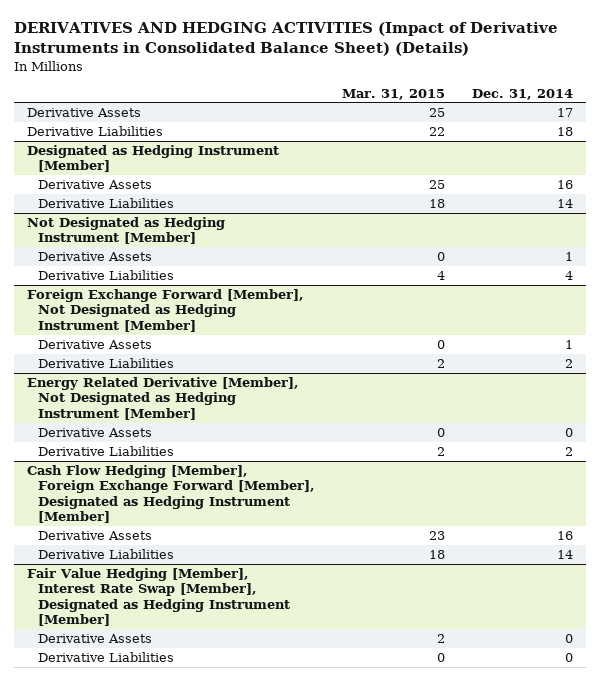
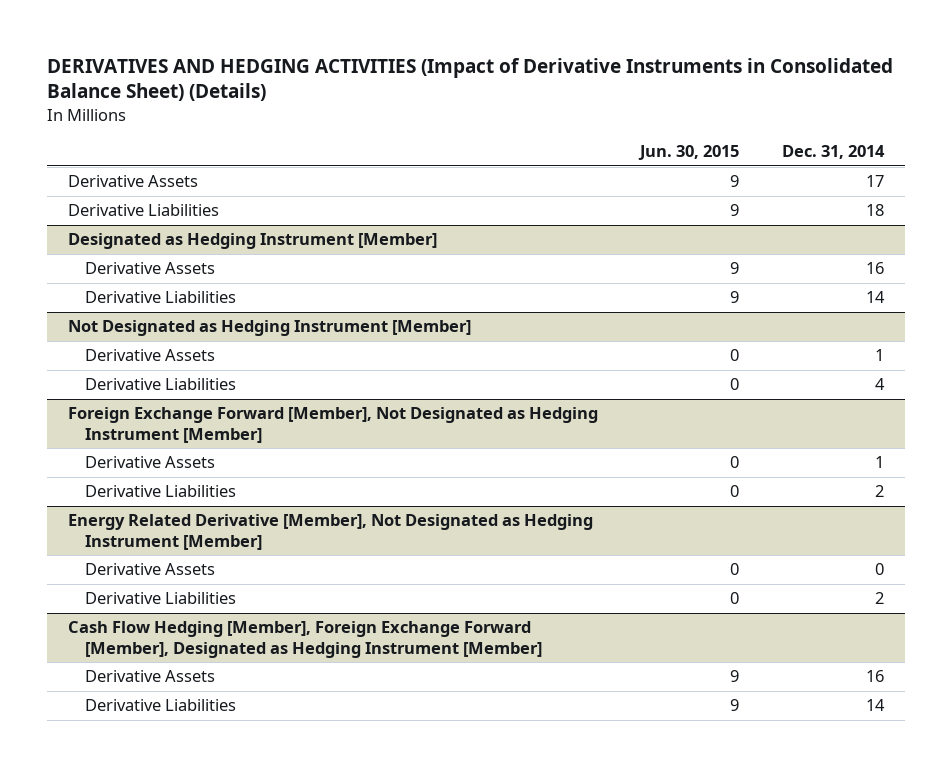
[341,88,445,100] Mar. 31, 2015 -> none
none -> [638,145,740,161] Jun. 30, 2015
[26,568,291,627] Fair Value Hedging [Member], Interest Rate Swap [Member], Designated as Hedging Instrument [Member] -> none
[38,634,153,644] Derivative Assets -> none
[38,652,175,663] Derivative Liabilities -> none

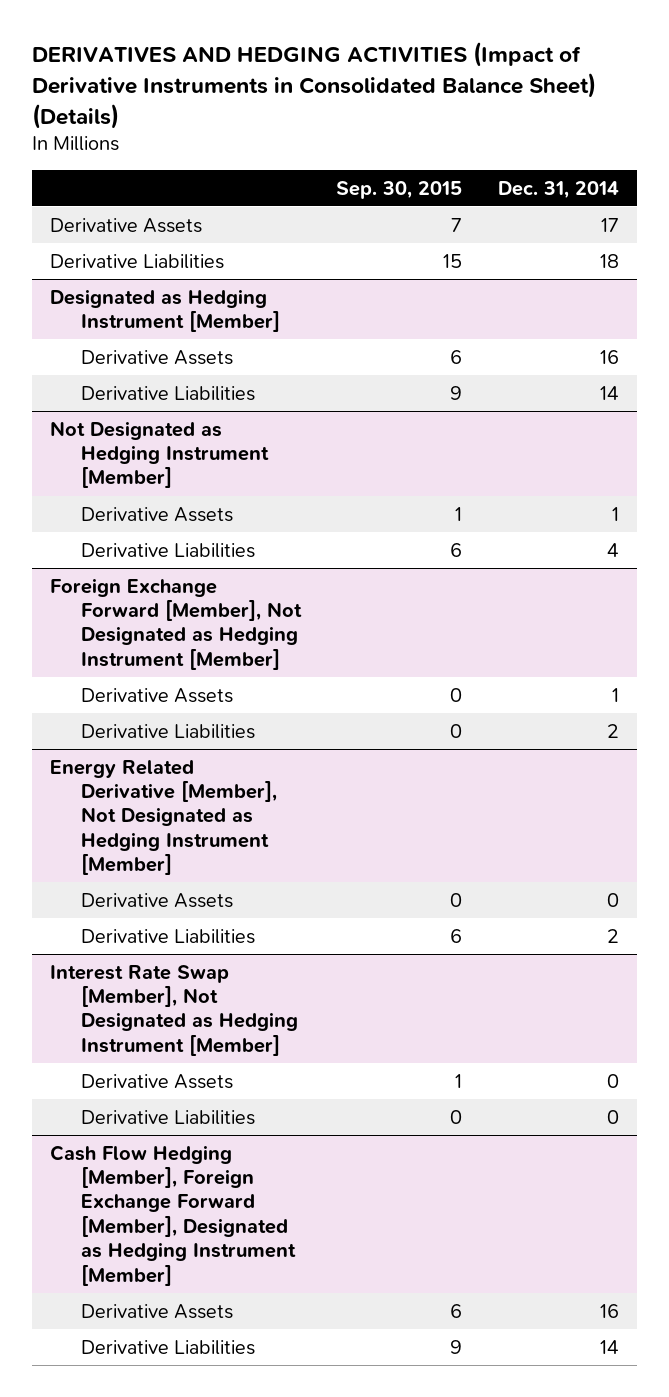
[638,145,740,161] Jun. 30, 2015 -> none
none -> [336,180,463,199] Sep. 30, 2015
none -> [49,964,298,1056] Interest Rate Swap [Member], Not Designated as Hedging Instrument [Member]
none -> [80,1073,233,1089] Derivative Assets
none -> [80,1109,255,1125] Derivative Liabilities

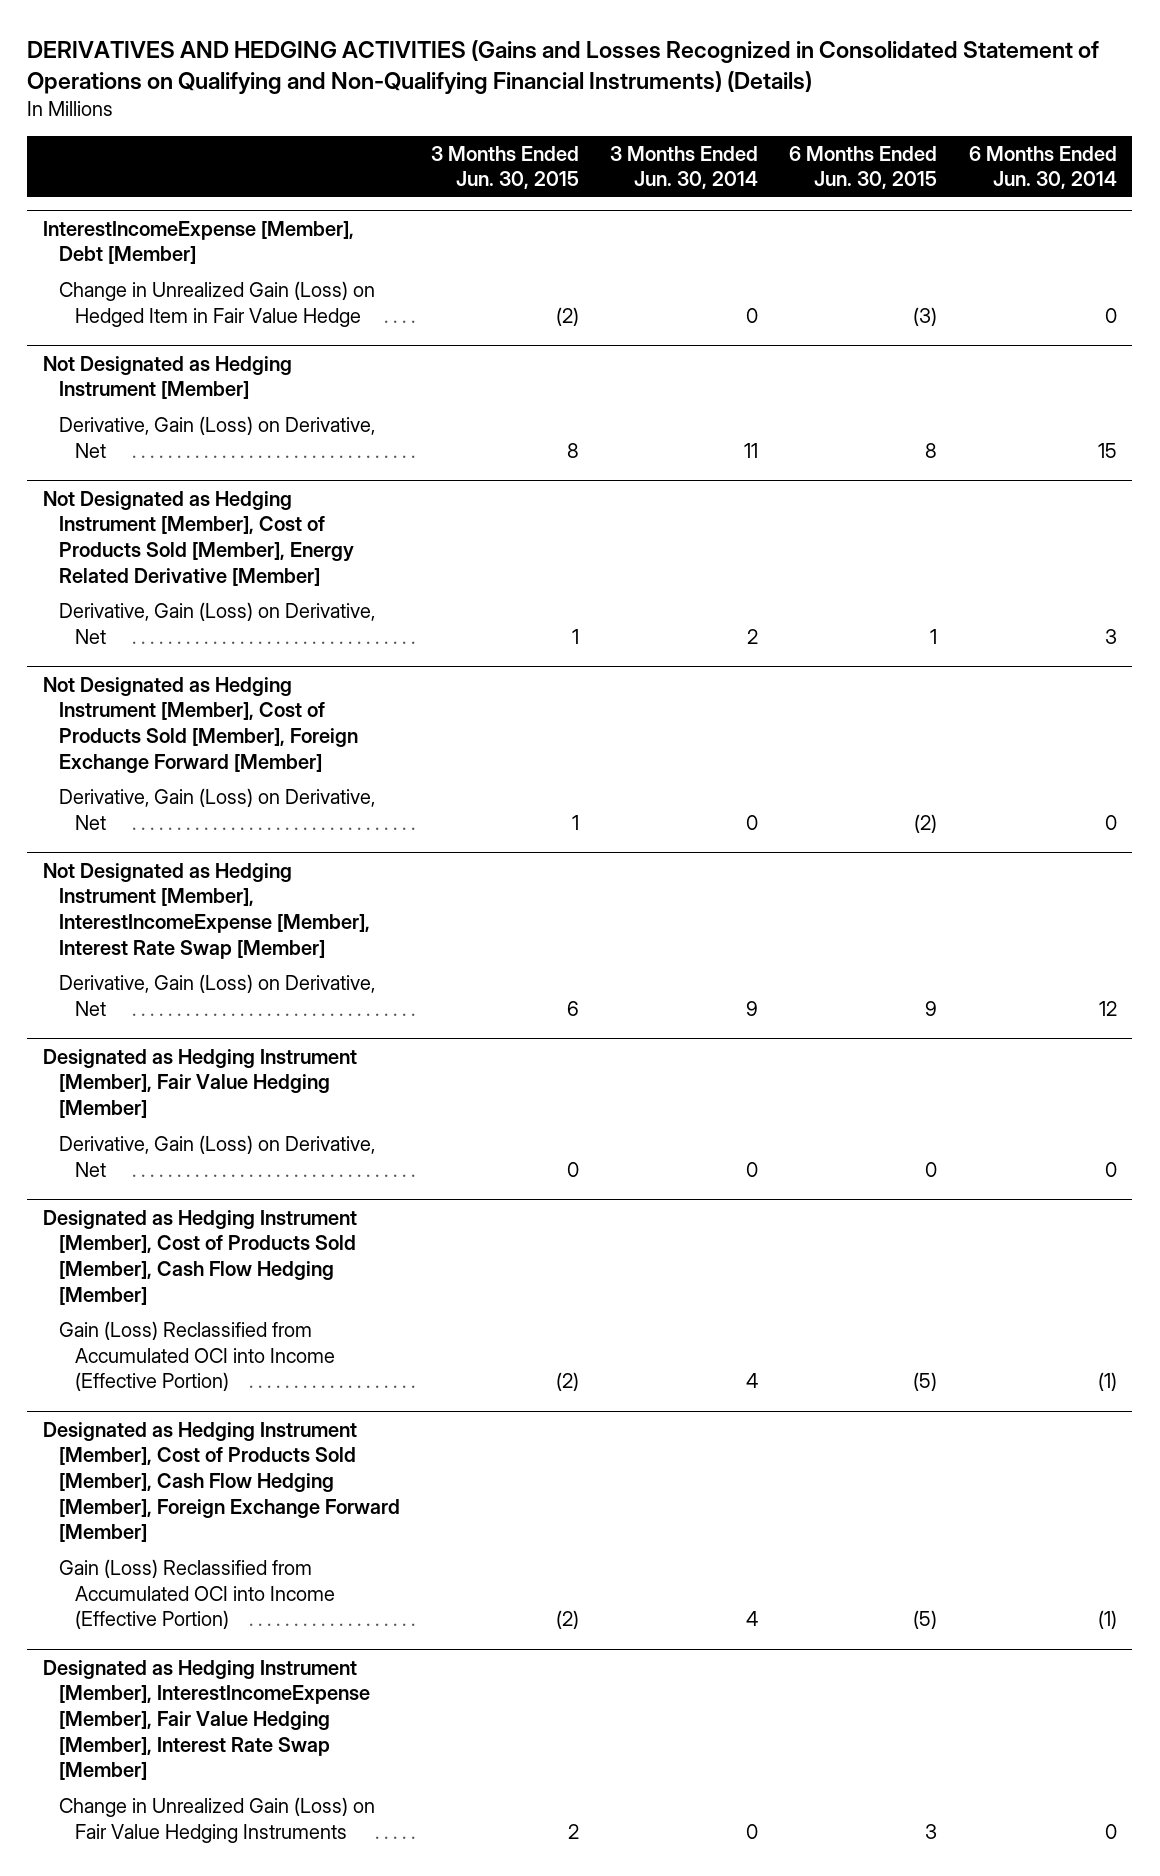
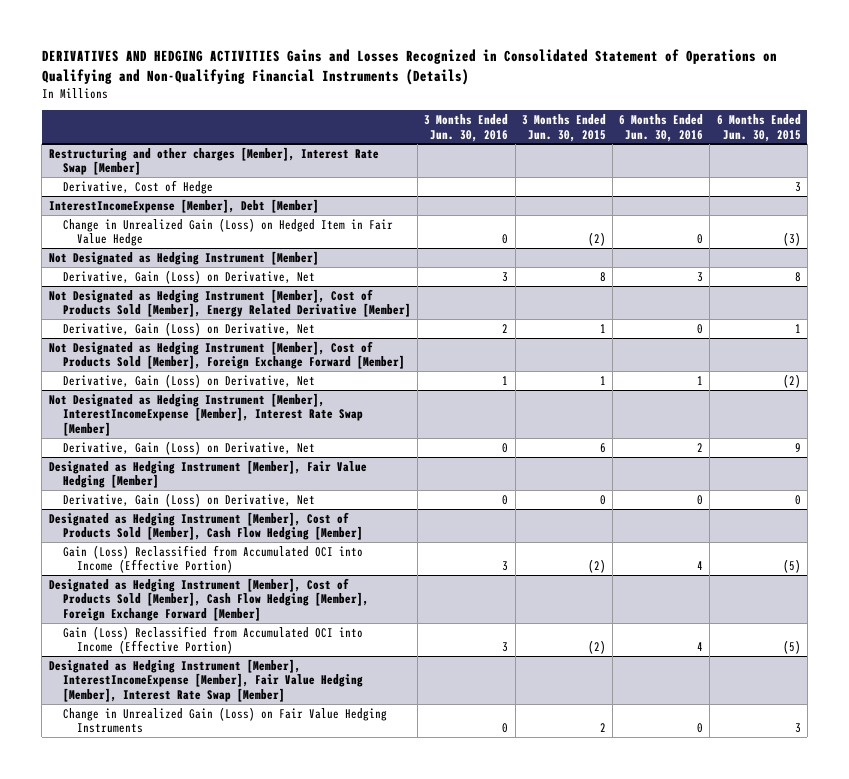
[27,40,1100,95] DERIVATIVES AND HEDGING ACTIVITIES (Gains and Losses Recognized in Consolidated Statement of Operations on Qualifying and Non-Qualifying Financial Instruments) (Details) -> [41,49,777,85] DERIVATIVES AND HEDGING ACTIVITIES Gains and Losses Recognized in Consolidated Statement of Operations on Qualifying and Non-Qualifying Financial Instruments (Details)
[610,145,759,190] 3 Months Ended Jun. 30, 2014 -> none
[968,145,1117,190] 6 Months Ended Jun. 30, 2014 -> none
none -> [424,113,509,142] 3 Months Ended Jun. 30, 2016
none -> [619,113,704,142] 6 Months Ended Jun. 30, 2016
none -> [48,146,379,176] Restructuring and other charges [Member], Interest Rate Swap [Member]
none -> [62,179,213,194] Derivative, Cost of Hedge

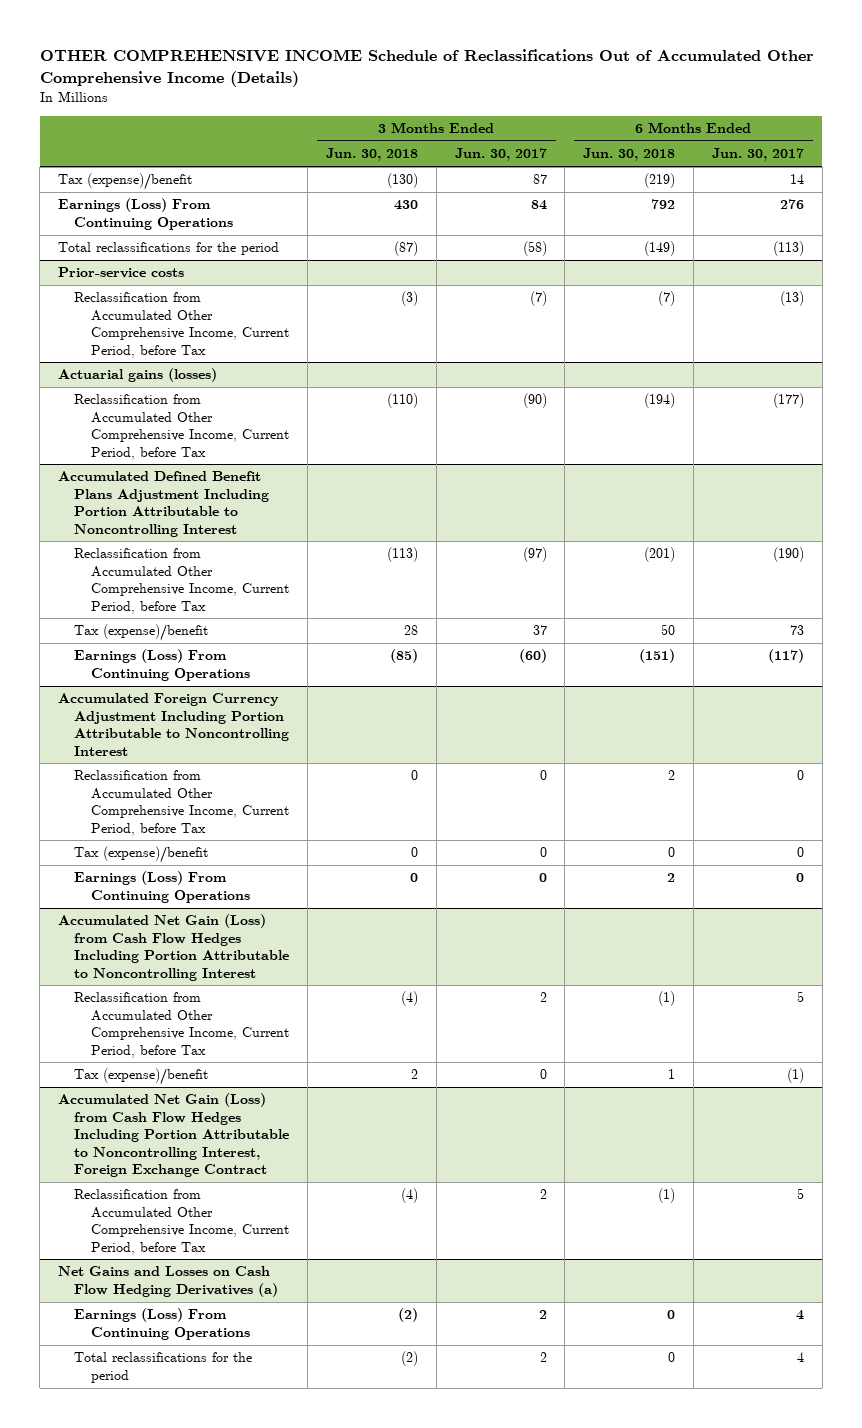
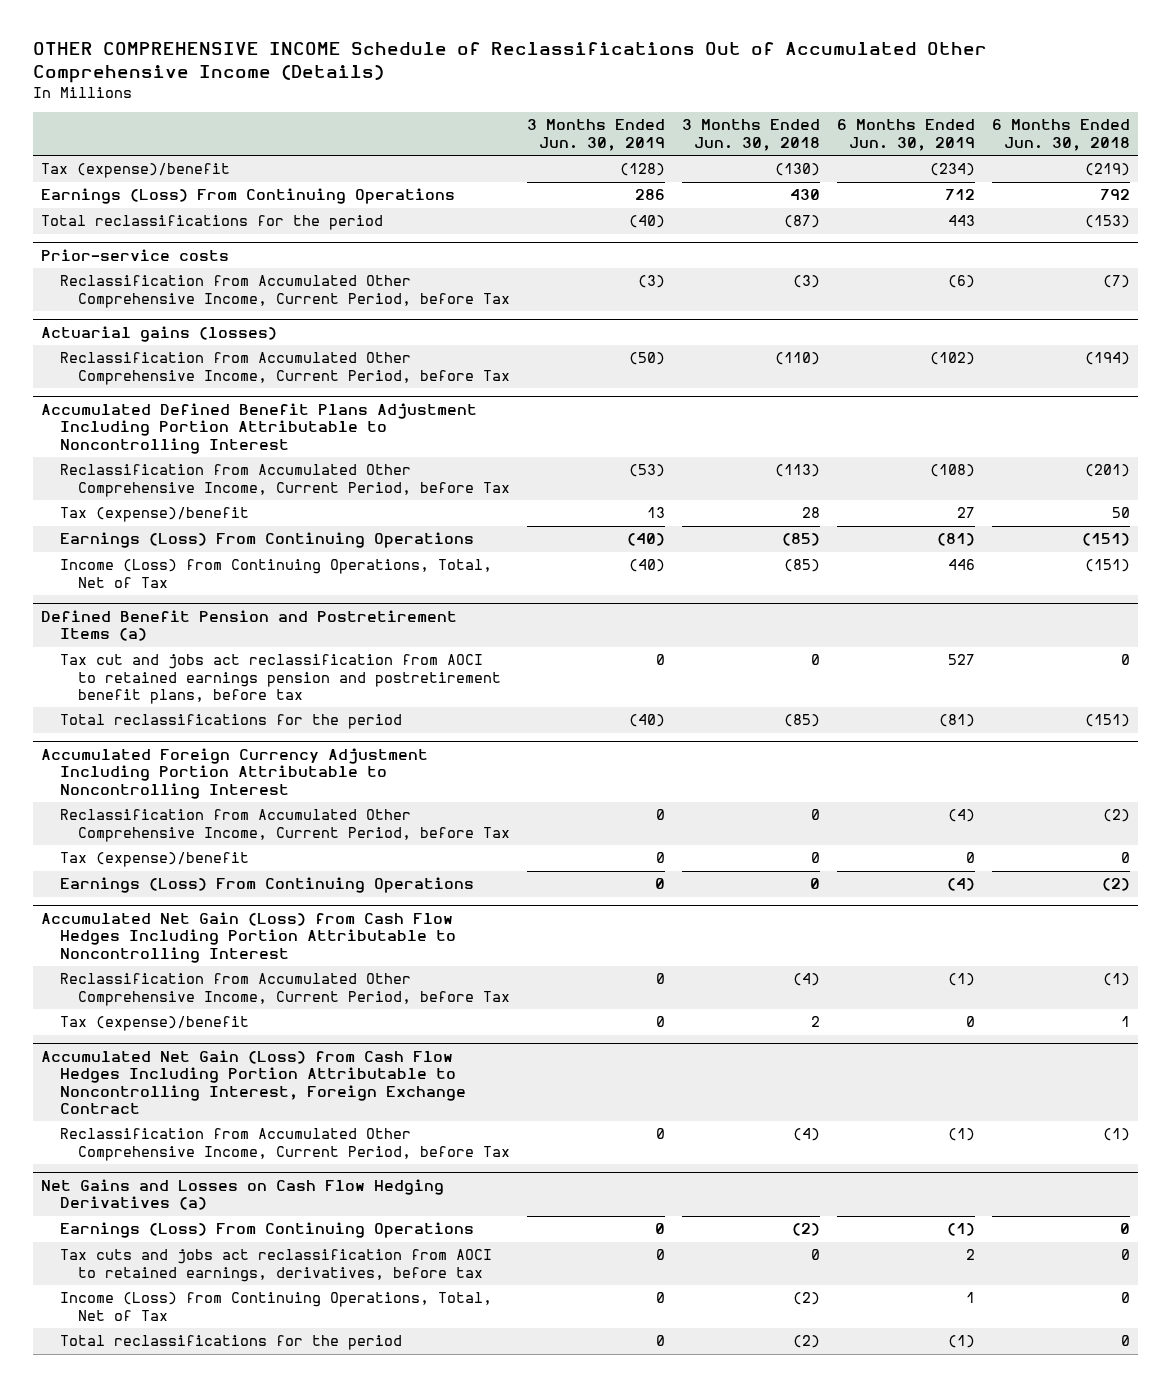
[454,148,547,162] Jun. 30, 2017 -> none
[711,148,804,162] Jun. 30, 2017 -> none
none -> [527,119,666,151] 3 Months Ended Jun. 30, 2019
none -> [836,119,975,151] 6 Months Ended Jun. 30, 2019
[644,241,676,257] (149) -> [1084,215,1130,229] (153)
none -> [59,559,492,588] Income (Loss) from Continuing Operations, Total, Net of Tax
none -> [41,610,458,642] Defined Benefit Pension and Postretirement Items (a)
none -> [59,654,502,705] Tax cut and jobs act reclassification from AOCI to retained earnings pension and postretirement benefit plans, before tax
none -> [59,714,402,730] Total reclassifications for the period
[668,770,676,781] 2 -> [1102,809,1130,823] (2)
[667,873,676,883] 2 -> [1101,878,1130,892] (2)
none -> [59,1249,492,1282] Tax cuts and jobs act reclassification from AOCI to retained earnings, derivatives, before tax
none -> [59,1292,492,1321] Income (Loss) from Continuing Operations, Total, Net of Tax

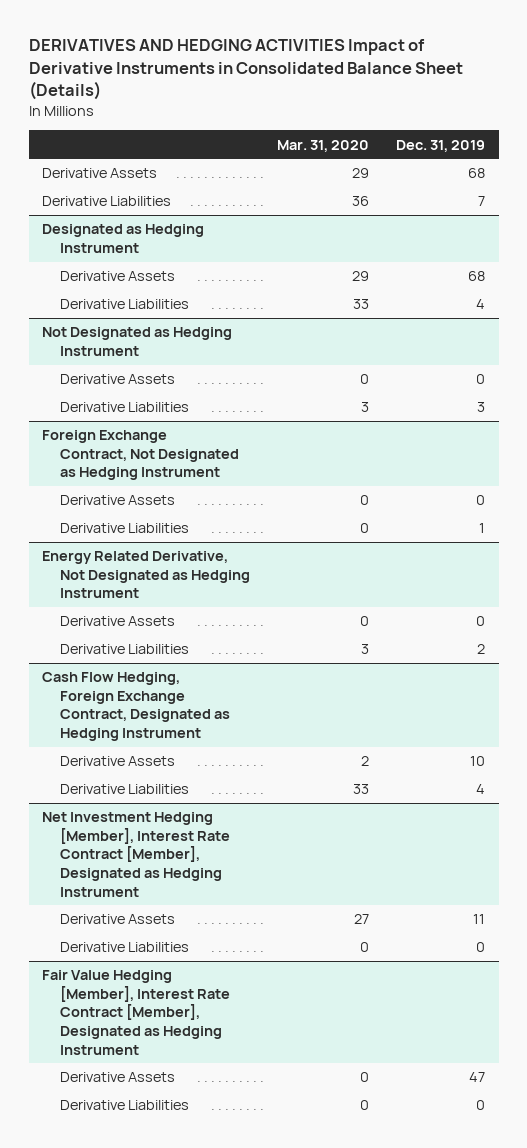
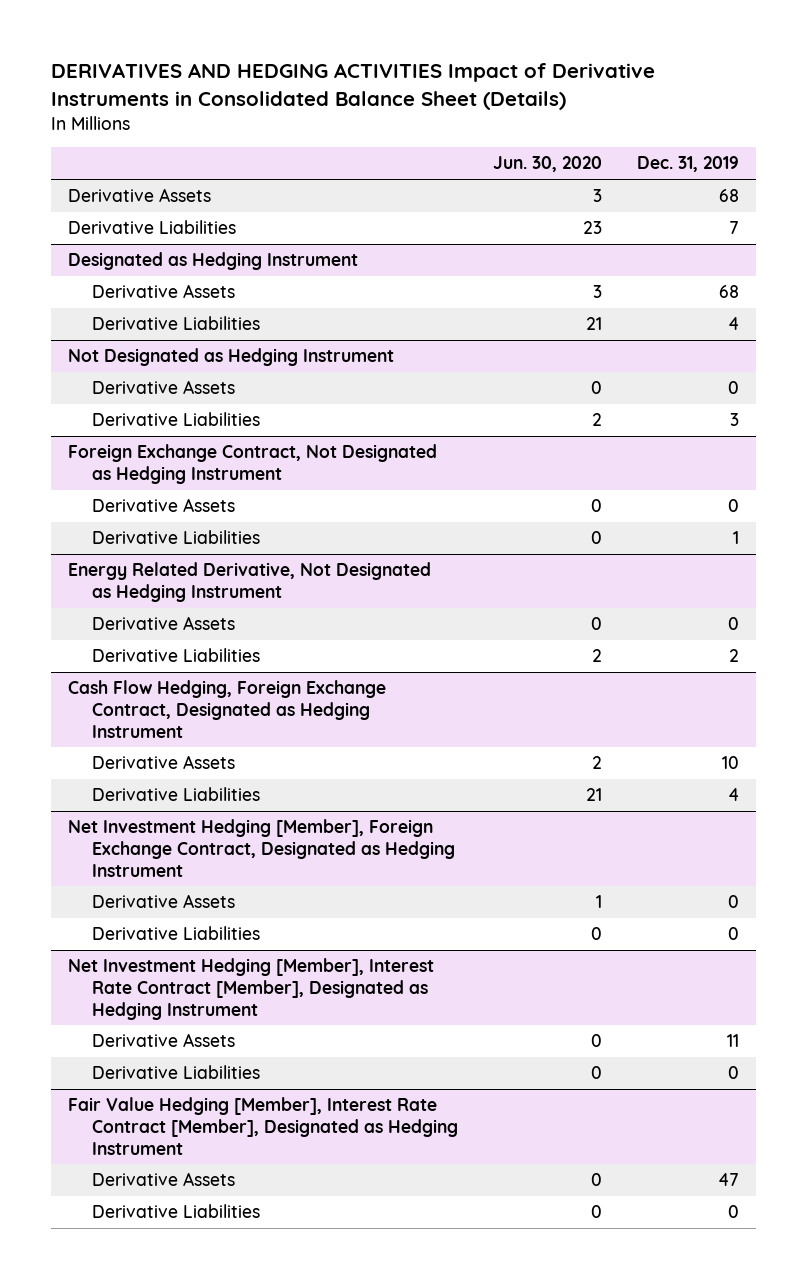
[277,139,370,152] Mar. 31, 2020 -> none
none -> [492,156,602,173] Jun. 30, 2020
none -> [68,819,455,877] Net Investment Hedging [Member], Foreign Exchange Contract, Designated as Hedging Instrument
none -> [91,894,235,909] Derivative Assets
none -> [91,926,260,941] Derivative Liabilities

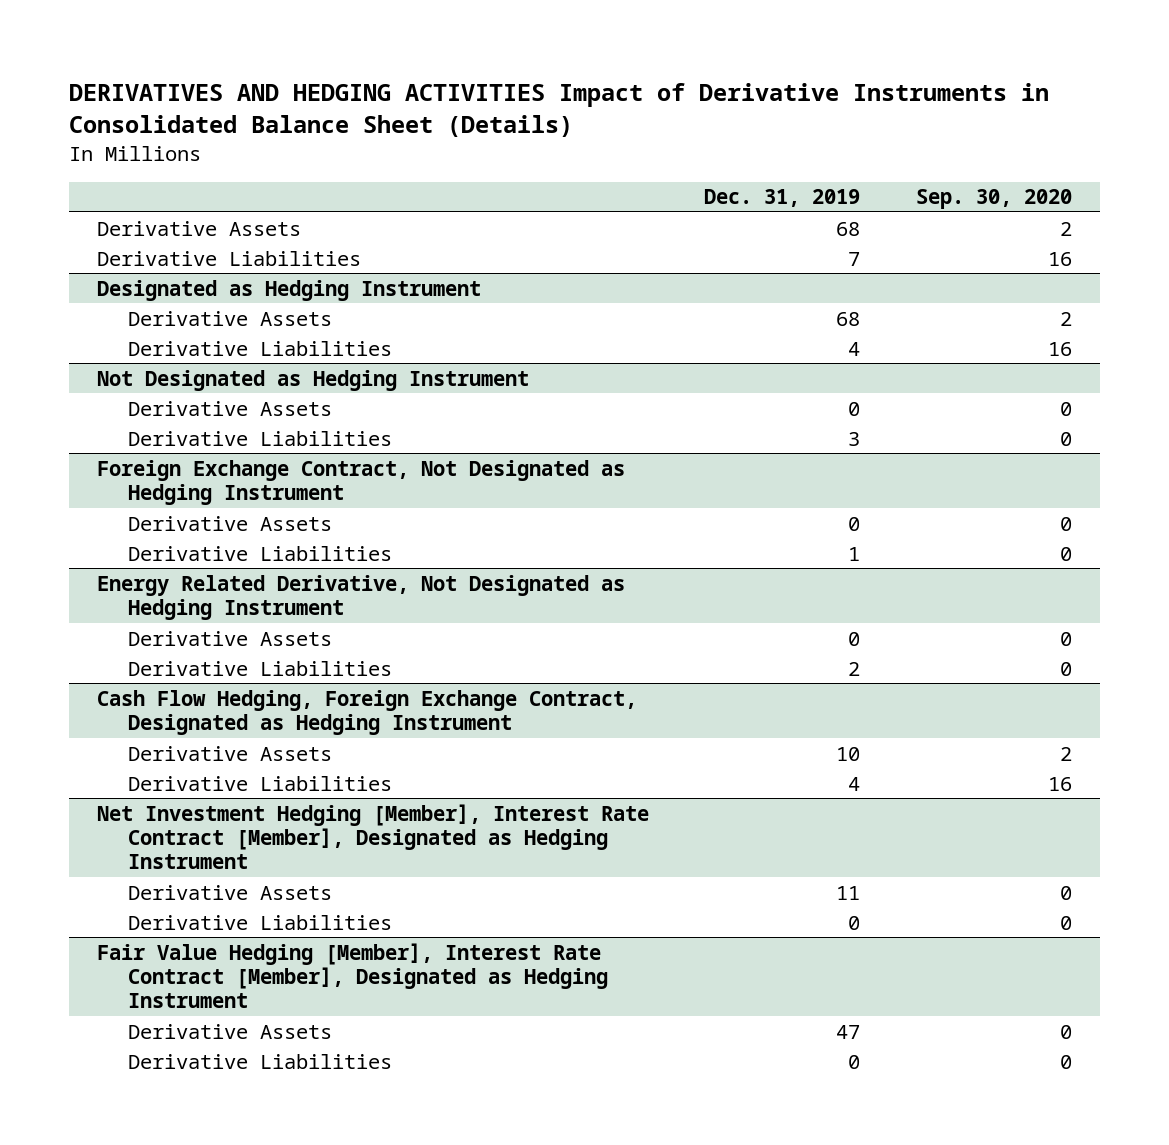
[492,156,602,173] Jun. 30, 2020 -> none
none -> [915,189,1072,210] Sep. 30, 2020
[68,819,455,877] Net Investment Hedging [Member], Foreign Exchange Contract, Designated as Hedging Instrument -> none
[91,894,235,909] Derivative Assets -> none
[91,926,260,941] Derivative Liabilities -> none

